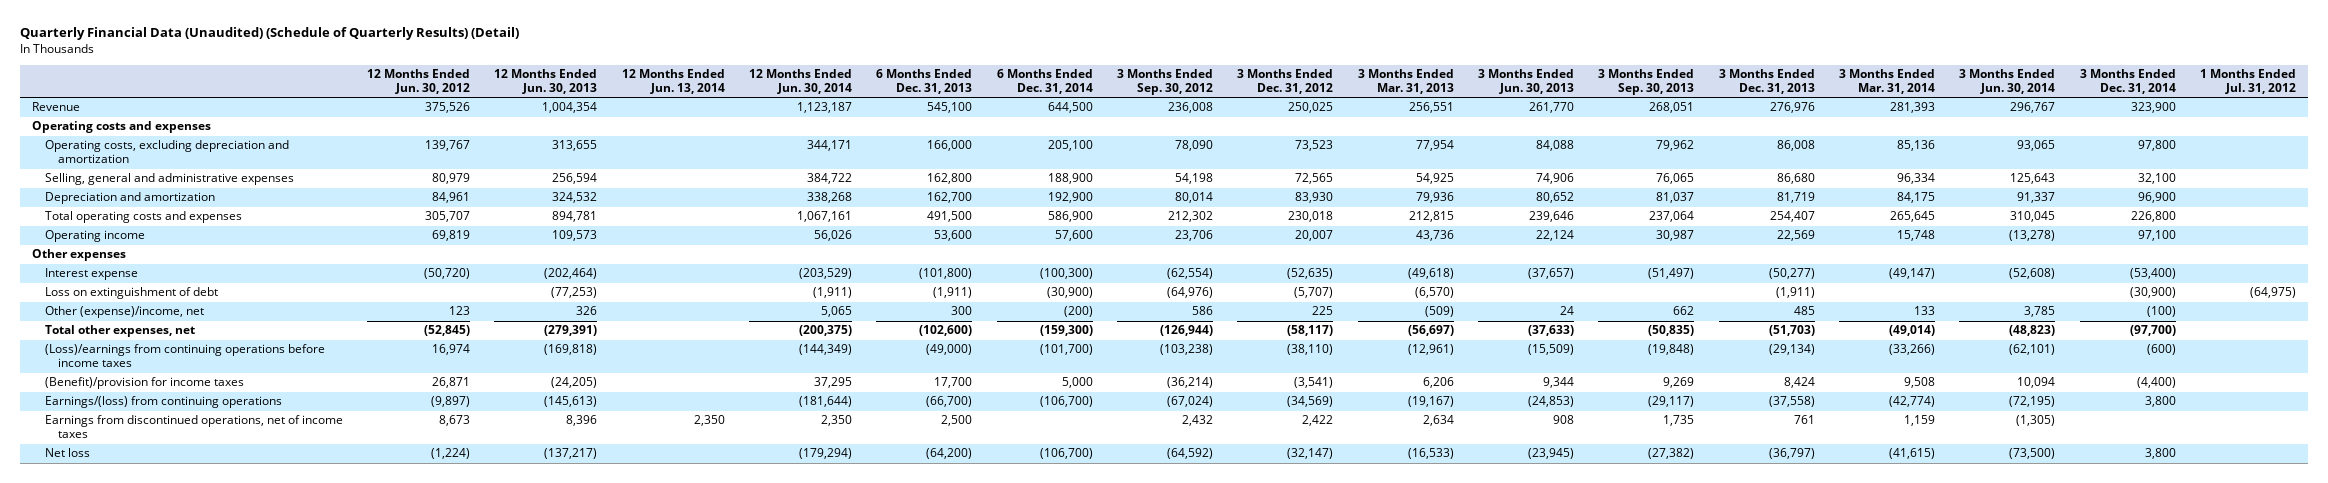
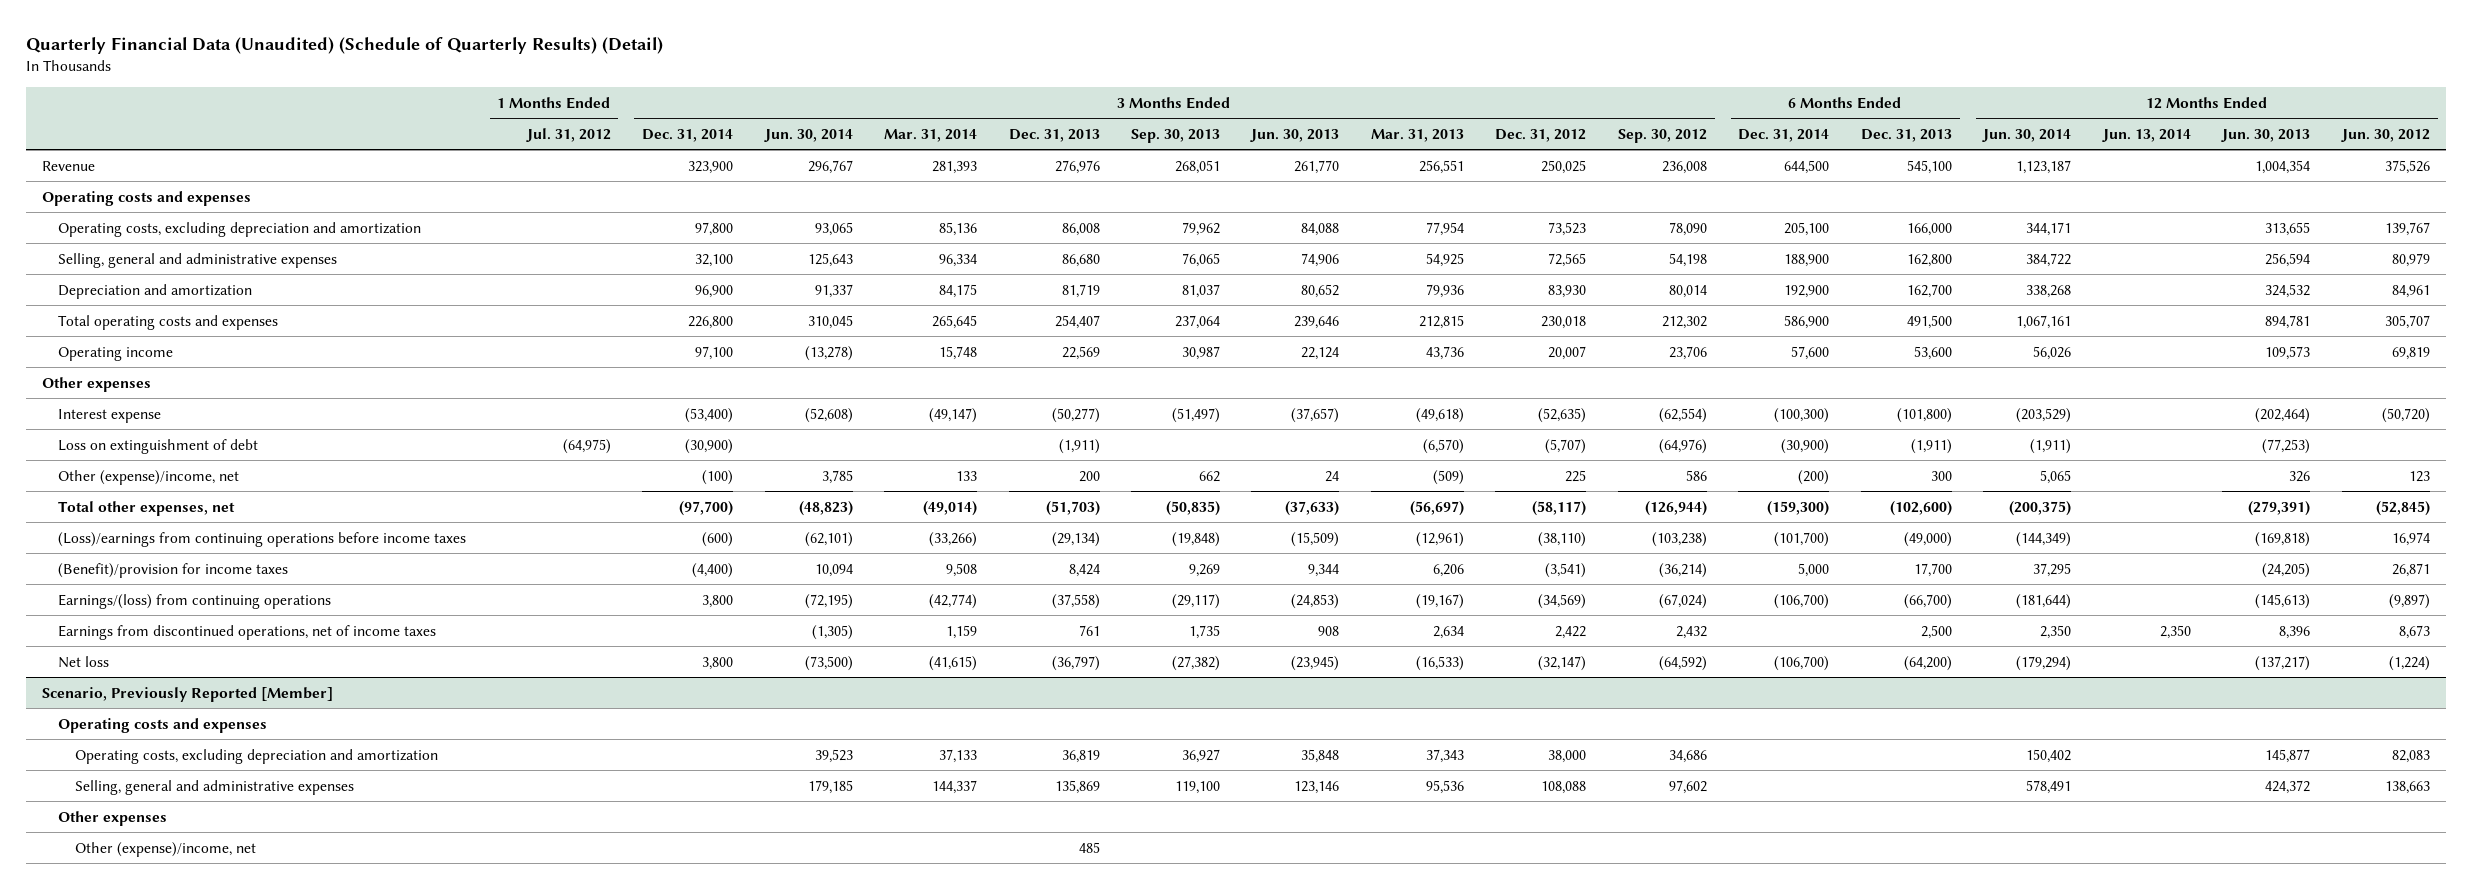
[1793,306,1815,316] 485 -> [1078,470,1100,482] 200
none -> [41,686,333,702] Scenario, Previously Reported [Member]
none -> [58,717,268,733] Operating costs and expenses
none -> [74,748,438,764] Operating costs, excluding depreciation and amortization
none -> [74,779,354,795] Selling, general and administrative expenses
none -> [58,810,168,826] Other expenses
none -> [74,841,256,857] Other (expense)/income, net

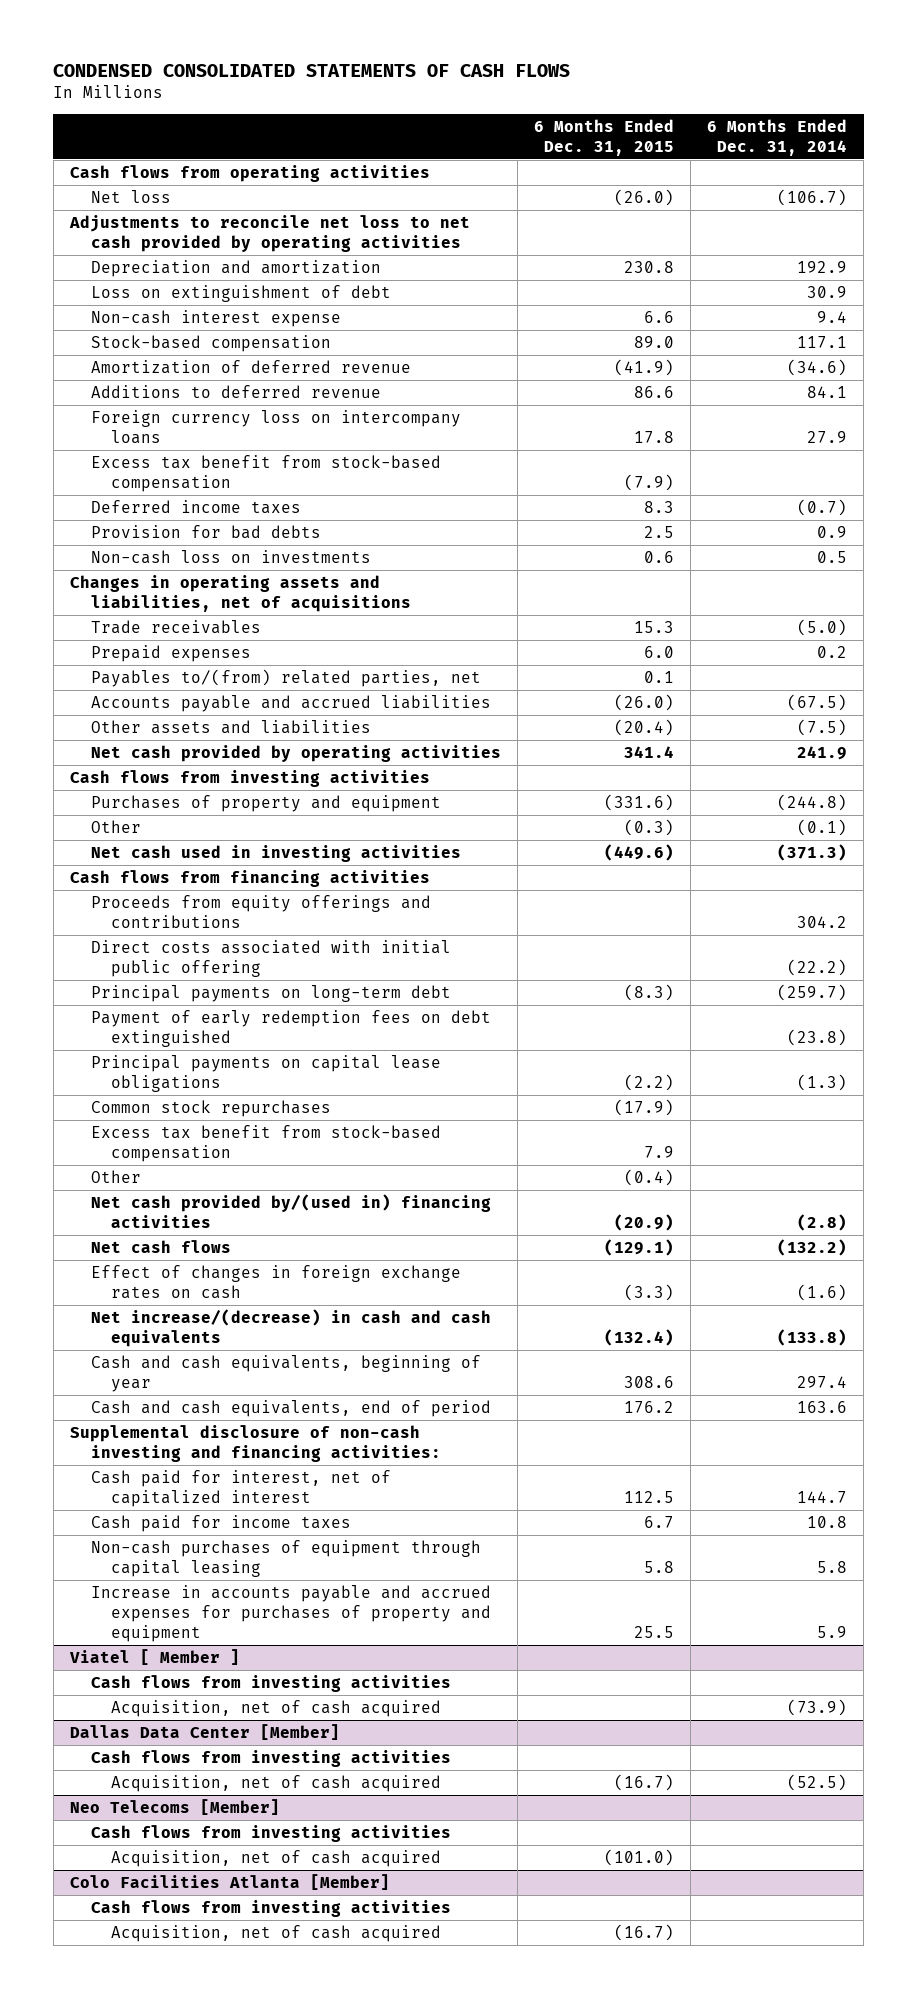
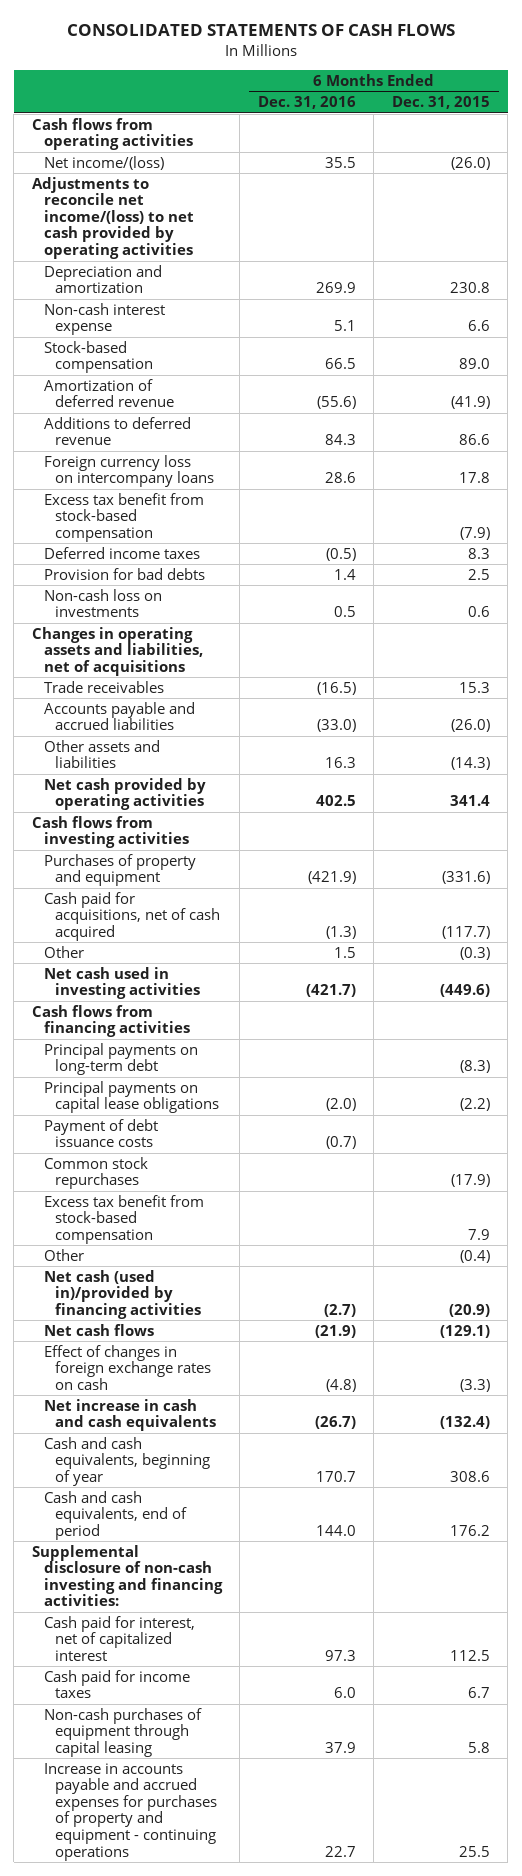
[53,64,571,78] CONDENSED CONSOLIDATED STATEMENTS OF CASH FLOWS -> [66,24,455,37] CONSOLIDATED STATEMENTS OF CASH FLOWS
[707,118,848,156] 6 Months Ended Dec. 31, 2014 -> none
none -> [257,95,356,109] Dec. 31, 2016
[90,189,171,203] Net loss -> [43,155,164,170] Net income/(loss)
[68,214,470,252] Adjustments to reconcile net loss to net cash provided by operating activities -> [31,176,194,260] Adjustments to reconcile net income/(loss) to net cash provided by operating activities
[90,284,391,302] Loss on extinguishment of debt -> none
[90,644,251,662] Prepaid expenses -> none
[90,668,481,687] Payables to/(from) related parties, net -> none
[613,718,674,736] (20.4) -> [450,757,490,771] (14.3)
none -> [43,891,221,941] Cash paid for acquisitions, net of cash acquired
[90,894,431,928] Proceeds from equity offerings and contributions -> none
[90,939,451,977] Direct costs associated with initial public offering -> none
[90,1009,491,1047] Payment of early redemption fees on debt extinguished -> none
none -> [43,1118,158,1148] Payment of debt issuance costs
[90,1193,491,1228] Net cash provided by/(used in) financing activities -> [43,1269,202,1319] Net cash (used in)/provided by financing activities
[90,1308,491,1347] Net increase/(decrease) in cash and cash equivalents -> [43,1398,217,1432] Net increase in cash and cash equivalents
[68,1648,240,1665] Viatel [ Member ] -> none
[90,1674,451,1692] Cash flows from investing activities -> none
[111,1699,442,1717] Acquisition, net of cash acquired -> none
[69,1723,340,1740] Dallas Data Center [Member] -> none
[90,1749,451,1767] Cash flows from investing activities -> none
[111,1774,442,1792] Acquisition, net of cash acquired -> none
[69,1798,280,1815] Neo Telecoms [Member] -> none
[90,1824,451,1842] Cash flows from investing activities -> none
[111,1849,442,1867] Acquisition, net of cash acquired -> none
[69,1873,390,1890] Colo Facilities Atlanta [Member] -> none
[90,1899,451,1917] Cash flows from investing activities -> none
[111,1924,442,1942] Acquisition, net of cash acquired -> none
[90,1584,492,1642] Increase in accounts payable and accrued expenses for purchases of property and equipment -> [43,1762,218,1861] Increase in accounts payable and accrued expenses for purchases of property and equipment - continuing operations

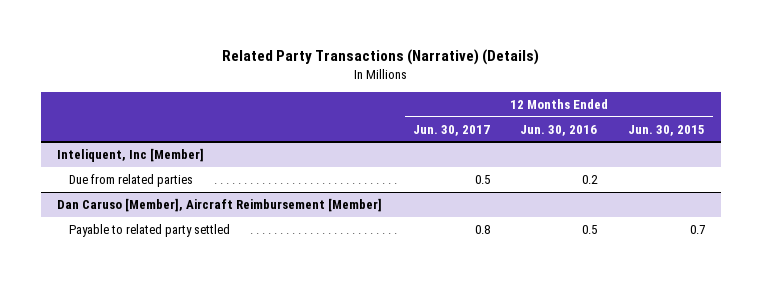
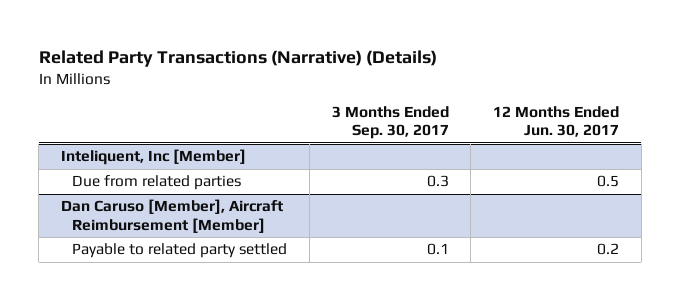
[520,124,598,136] Jun. 30, 2016 -> none
[628,124,706,136] Jun. 30, 2015 -> none
none -> [331,106,449,140] 3 Months Ended Sep. 30, 2017
[474,224,490,234] 0.8 -> [597,243,620,256] 0.2

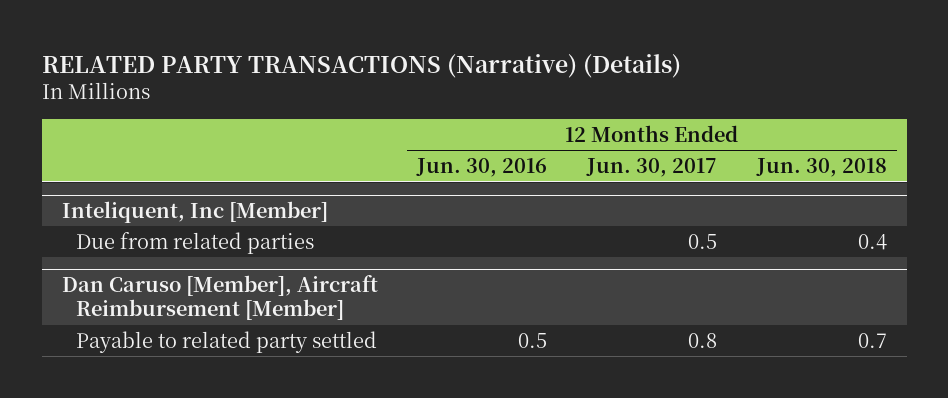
[38,50,437,68] Related Party Transactions (Narrative) (Details) -> [41,53,681,78] RELATED PARTY TRANSACTIONS (Narrative) (Details)
[331,106,449,140] 3 Months Ended Sep. 30, 2017 -> none
none -> [416,158,548,178] Jun. 30, 2016
none -> [755,158,887,178] Jun. 30, 2018
[597,243,620,256] 0.2 -> [688,332,718,348] 0.8

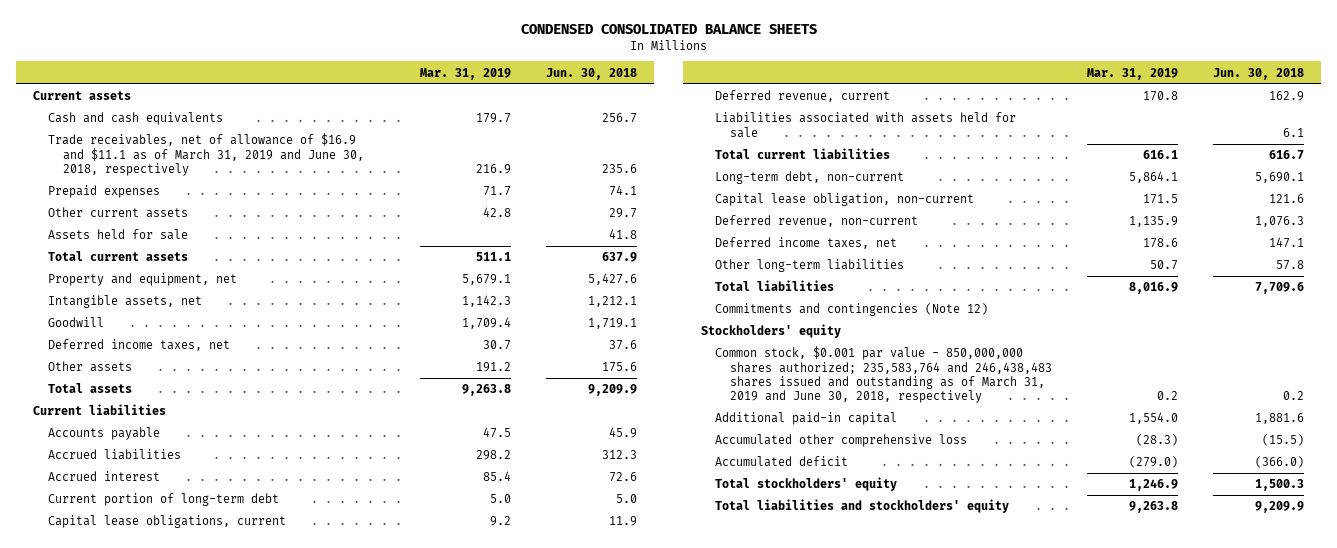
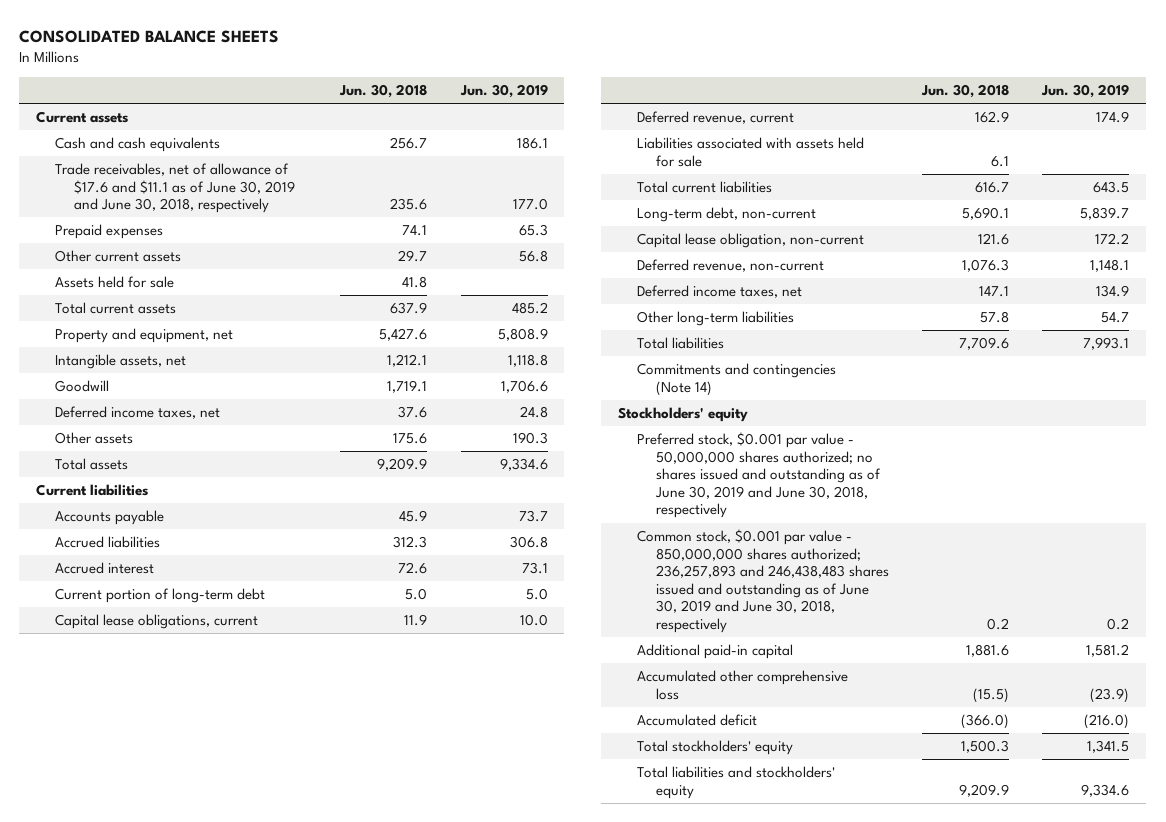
[520,23,817,34] CONDENSED CONSOLIDATED BALANCE SHEETS -> [19,30,280,44] CONSOLIDATED BALANCE SHEETS
[419,67,511,80] Mar. 31, 2019 -> none
none -> [459,84,548,99] Jun. 30, 2019
[47,133,364,177] Trade receivables, net of allowance of $16.9 and $11.1 as of March 31, 2019 and June 30, 2018, respectively -> [55,162,296,214] Trade receivables, net of allowance of $17.6 and $11.1 as of June 30, 2019 and June 30, 2018, respectively
[715,303,989,317] Commitments and contingencies (Note 12) -> [636,362,836,396] Commitments and contingencies (Note 14)
none -> [636,431,881,519] Preferred stock, $0.001 par value - 50,000,000 shares authorized; no shares issued and outstanding as of June 30, 2019 and June 30, 2018, respectively
[715,346,1053,404] Common stock, $0.001 par value - 850,000,000 shares authorized; 235,583,764 and 246,438,483 shares issued and outstanding as of March 31, 2019 and June 30, 2018, respectively -> [636,528,889,634] Common stock, $0.001 par value - 850,000,000 shares authorized; 236,257,893 and 246,438,483 shares issued and outstanding as of June 30, 2019 and June 30, 2018, respectively

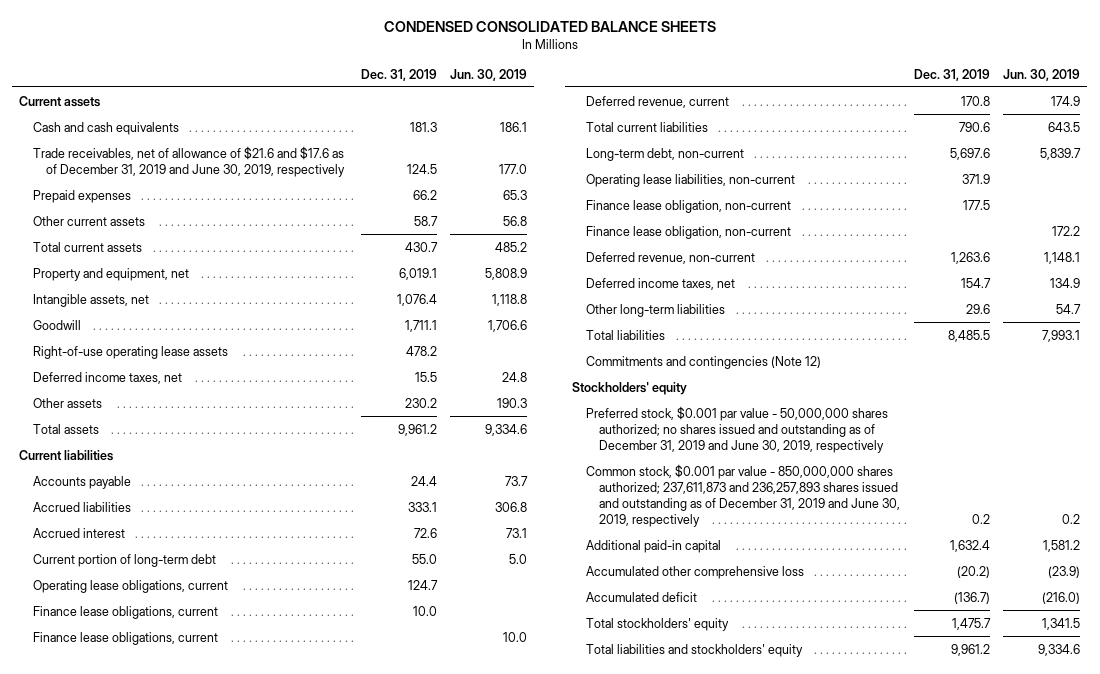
[19,30,280,44] CONSOLIDATED BALANCE SHEETS -> [383,20,716,32] CONDENSED CONSOLIDATED BALANCE SHEETS
[339,84,428,99] Jun. 30, 2018 -> none
none -> [360,68,437,81] Dec. 31, 2019
[55,162,296,214] Trade receivables, net of allowance of $17.6 and $11.1 as of June 30, 2019 and June 30, 2018, respectively -> [32,145,346,177] Trade receivables, net of allowance of $21.6 and $17.6 as of December 31, 2019 and June 30, 2019, respectively
[55,275,175,288] Assets held for sale -> none
none -> [32,345,228,359] Right-of-use operating lease assets
none -> [32,579,228,593] Operating lease obligations, current
none -> [32,605,218,619] Finance lease obligations, current
[55,613,259,629] Capital lease obligations, current -> [32,631,218,645] Finance lease obligations, current
[636,136,864,167] Liabilities associated with assets held for sale -> none
none -> [585,173,795,187] Operating lease liabilities, non-current
none -> [585,199,791,213] Finance lease obligation, non-current
[636,232,864,248] Capital lease obligation, non-current -> [585,225,791,239] Finance lease obligation, non-current
[636,362,836,396] Commitments and contingencies (Note 14) -> [585,355,821,369] Commitments and contingencies (Note 12)
[636,431,881,519] Preferred stock, $0.001 par value - 50,000,000 shares authorized; no shares issued and outstanding as of June 30, 2019 and June 30, 2018, respectively -> [585,405,888,453] Preferred stock, $0.001 par value - 50,000,000 shares authorized; no shares issued and outstanding as of December 31, 2019 and June 30, 2019, respectively
[636,528,889,634] Common stock, $0.001 par value - 850,000,000 shares authorized; 236,257,893 and 246,438,483 shares issued and outstanding as of June 30, 2019 and June 30, 2018, respectively -> [585,463,901,527] Common stock, $0.001 par value - 850,000,000 shares authorized; 237,611,873 and 236,257,893 shares issued and outstanding as of December 31, 2019 and June 30, 2019, respectively

